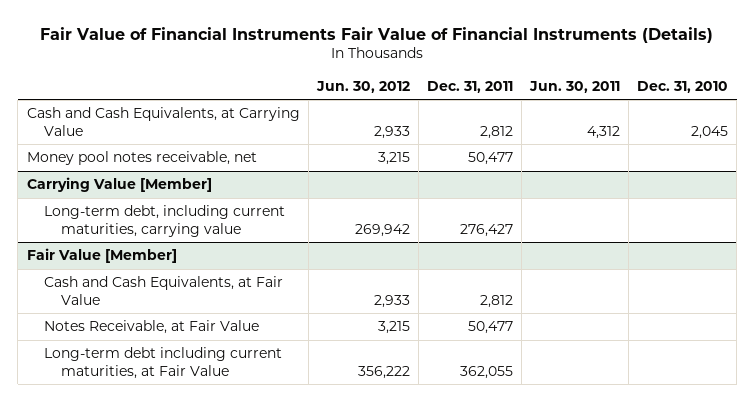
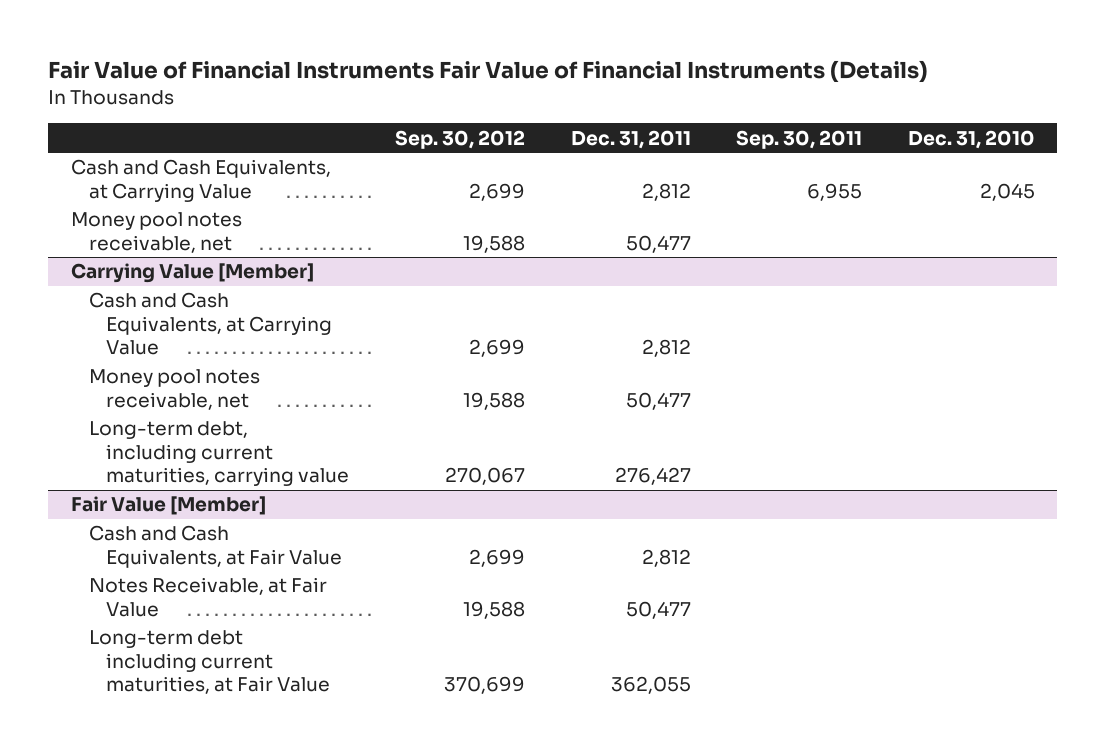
[315,80,410,93] Jun. 30, 2012 -> none
[528,80,620,93] Jun. 30, 2011 -> none
none -> [394,129,525,149] Sep. 30, 2012
none -> [736,129,863,149] Sep. 30, 2011
none -> [88,292,333,356] Cash and Cash Equivalents, at Carrying Value
none -> [88,369,260,410] Money pool notes receivable, net

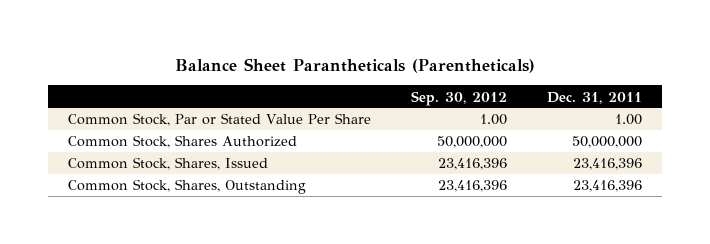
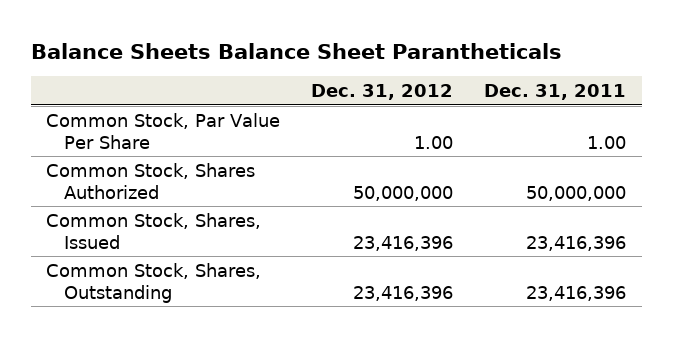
[175,57,536,73] Balance Sheet Parantheticals (Parentheticals) -> [31,42,563,59] Balance Sheets Balance Sheet Parantheticals
[411,90,508,106] Sep. 30, 2012 -> none
none -> [311,83,454,100] Dec. 31, 2012
[68,113,372,127] Common Stock, Par or Stated Value Per Share -> [46,112,281,149] Common Stock, Par Value Per Share

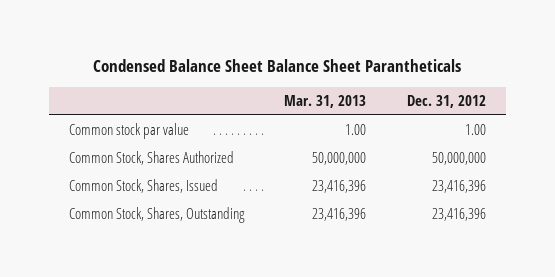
[31,42,563,59] Balance Sheets Balance Sheet Parantheticals -> [93,58,462,72] Condensed Balance Sheet Balance Sheet Parantheticals
[484,83,627,100] Dec. 31, 2011 -> none
none -> [284,95,367,109] Mar. 31, 2013
[46,112,281,149] Common Stock, Par Value Per Share -> [68,123,189,140] Common stock par value

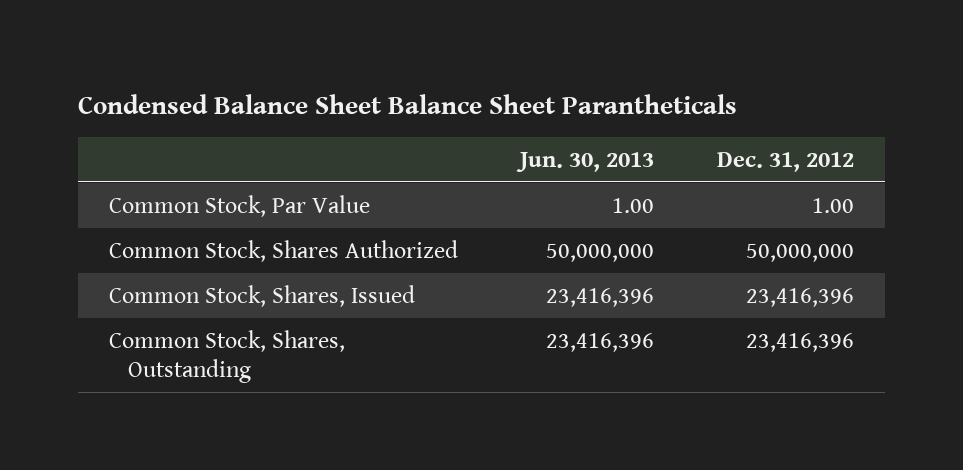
[284,95,367,109] Mar. 31, 2013 -> none
none -> [516,151,655,172] Jun. 30, 2013
[68,123,189,140] Common stock par value -> [108,194,370,217] Common Stock, Par Value

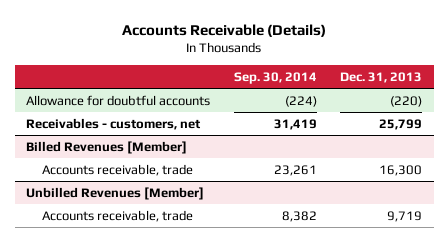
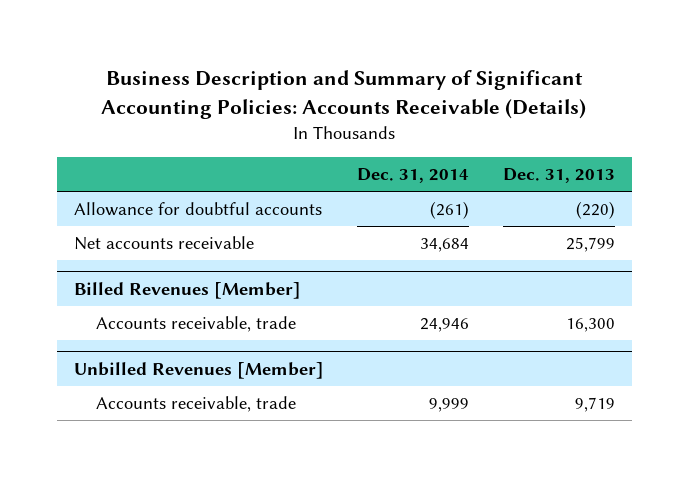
[122,23,327,37] Accounts Receivable (Details) -> [101,70,587,119] Business Description and Summary of Significant Accounting Policies: Accounts Receivable (Details)
[233,71,317,84] Sep. 30, 2014 -> none
none -> [357,167,470,183] Dec. 31, 2014
[26,117,202,130] Receivables - customers, net -> [73,236,254,251] Net accounts receivable

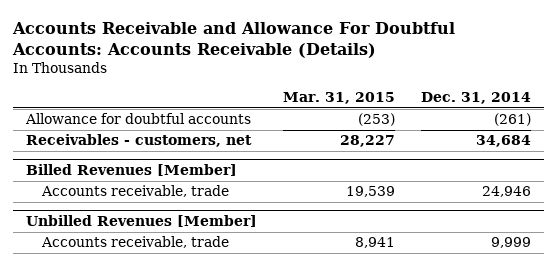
[101,70,587,119] Business Description and Summary of Significant Accounting Policies: Accounts Receivable (Details) -> [11,21,455,58] Accounts Receivable and Allowance For Doubtful Accounts: Accounts Receivable (Details)
[503,167,616,183] Dec. 31, 2013 -> none
none -> [283,92,396,105] Mar. 31, 2015
[73,236,254,251] Net accounts receivable -> [25,134,252,148] Receivables - customers, net

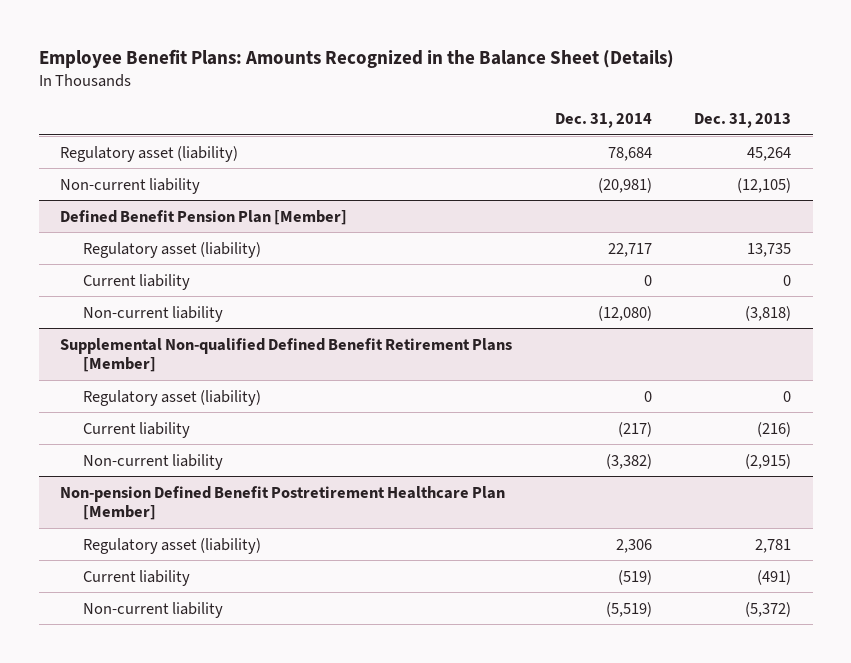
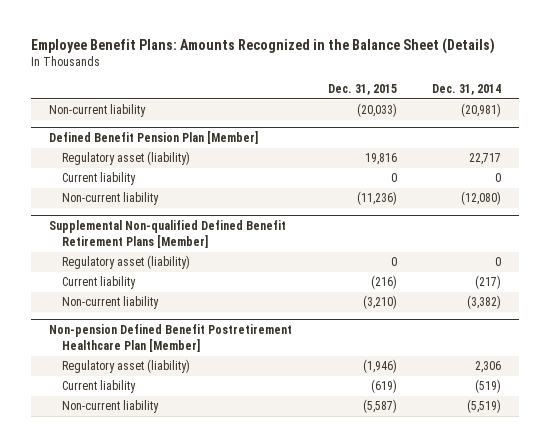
[694,112,792,128] Dec. 31, 2013 -> none
none -> [327,84,397,96] Dec. 31, 2015
[60,145,239,162] Regulatory asset (liability) -> none

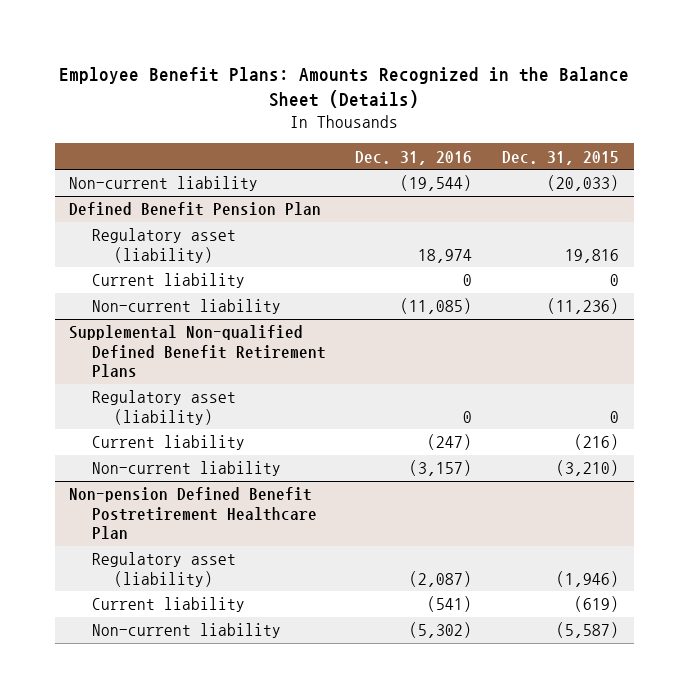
[432,84,502,96] Dec. 31, 2014 -> none
none -> [355,150,473,165] Dec. 31, 2016
[48,131,258,145] Defined Benefit Pension Plan [Member] -> [69,202,322,217] Defined Benefit Pension Plan
[48,220,286,248] Supplemental Non-qualified Defined Benefit Retirement Plans [Member] -> [69,325,326,378] Supplemental Non-qualified Defined Benefit Retirement Plans
[48,324,292,352] Non-pension Defined Benefit Postretirement Healthcare Plan [Member] -> [69,487,317,540] Non-pension Defined Benefit Postretirement Healthcare Plan

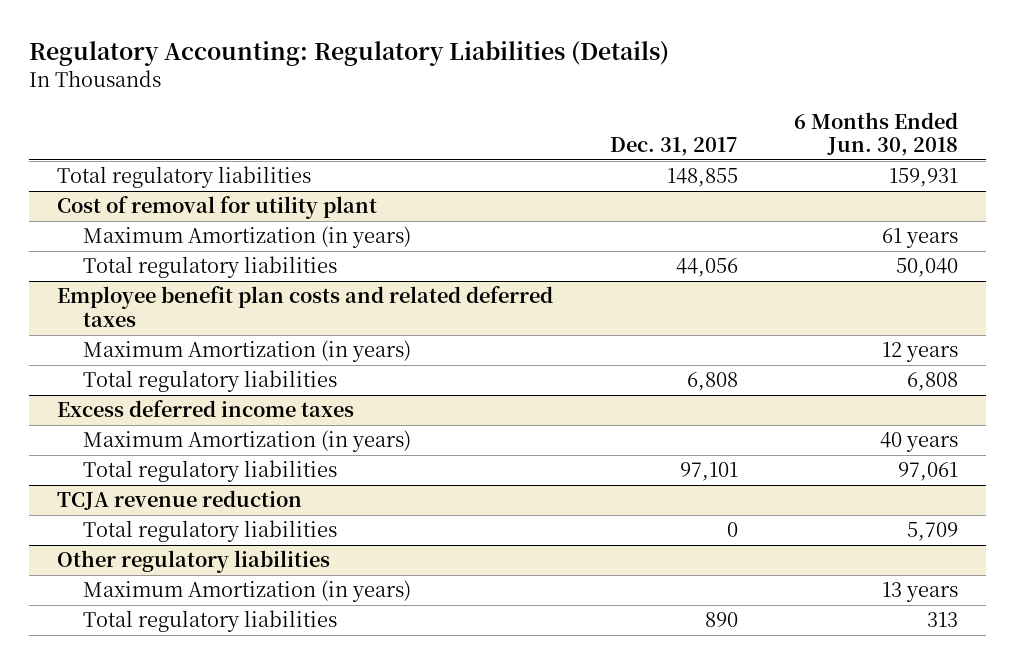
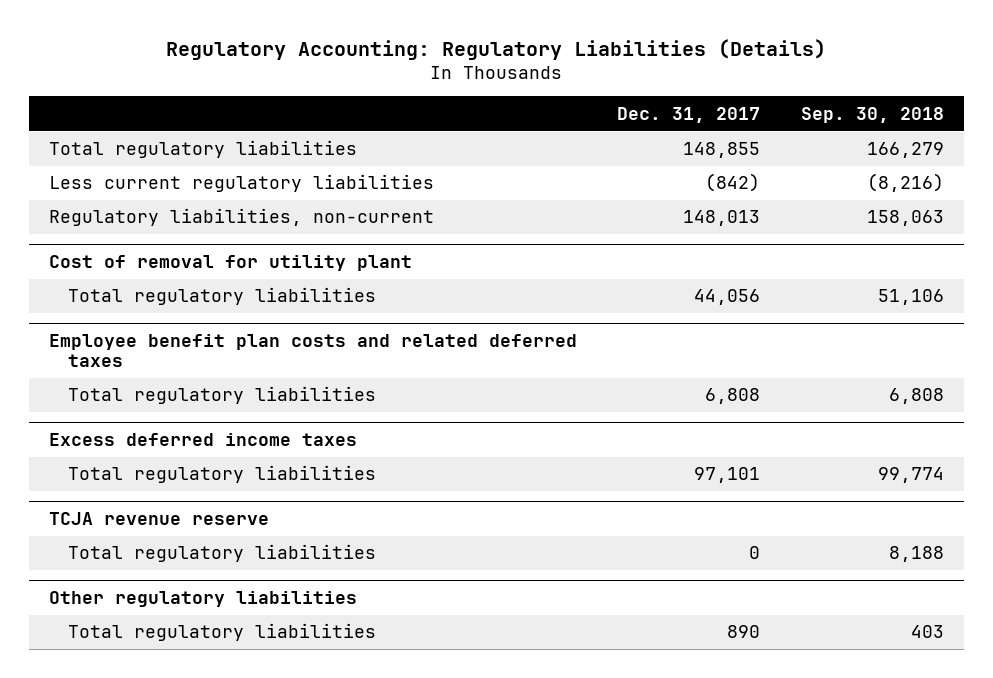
[793,111,958,157] 6 Months Ended Jun. 30, 2018 -> none
none -> [800,106,944,123] Sep. 30, 2018
none -> [48,174,434,193] Less current regulatory liabilities
none -> [48,208,434,227] Regulatory liabilities, non-current
[82,226,411,249] Maximum Amortization (in years) -> none
[82,340,411,363] Maximum Amortization (in years) -> none
[82,430,411,453] Maximum Amortization (in years) -> none
[57,490,303,511] TCJA revenue reduction -> [48,511,269,525] TCJA revenue reserve
[82,580,411,603] Maximum Amortization (in years) -> none

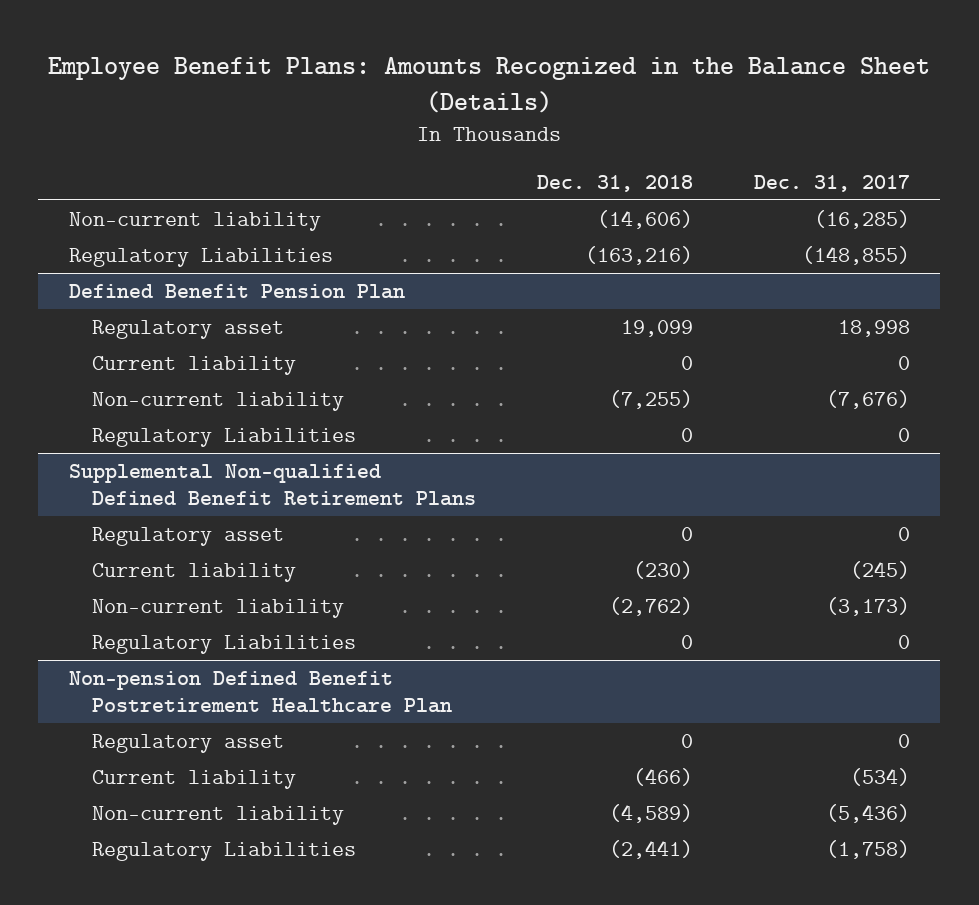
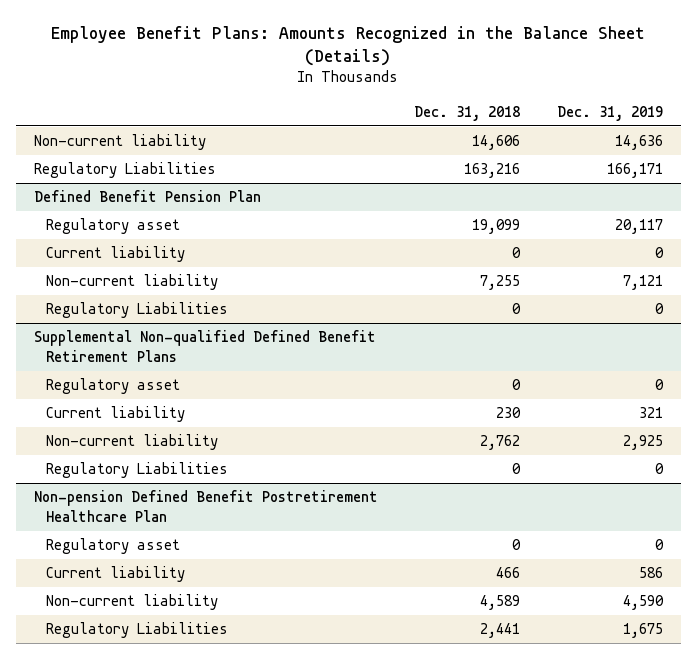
[753,174,910,192] Dec. 31, 2017 -> none
none -> [556,105,663,121] Dec. 31, 2019
[596,210,693,230] (14,606) -> [472,135,521,151] 14,606
[584,246,693,266] (163,216) -> [464,163,521,179] 163,216
[608,390,693,410] (7,255) -> [480,275,521,291] 7,255
[632,561,693,580] (230) -> [496,407,522,419] 230
[608,597,693,617] (2,762) -> [480,435,521,451] 2,762
[632,768,693,787] (466) -> [496,567,521,579] 466
[608,804,693,824] (4,589) -> [480,595,521,611] 4,589
[608,840,693,860] (2,441) -> [480,623,521,639] 2,441

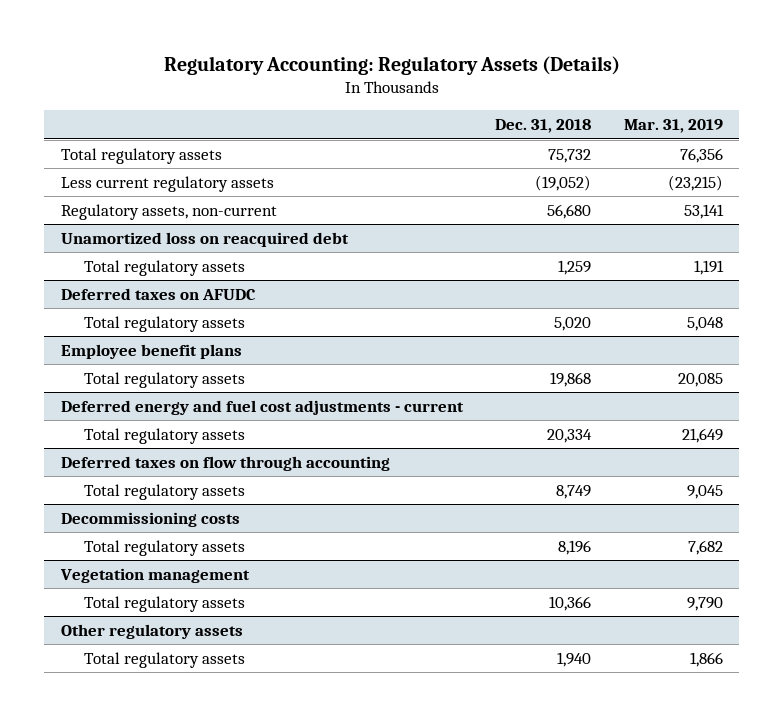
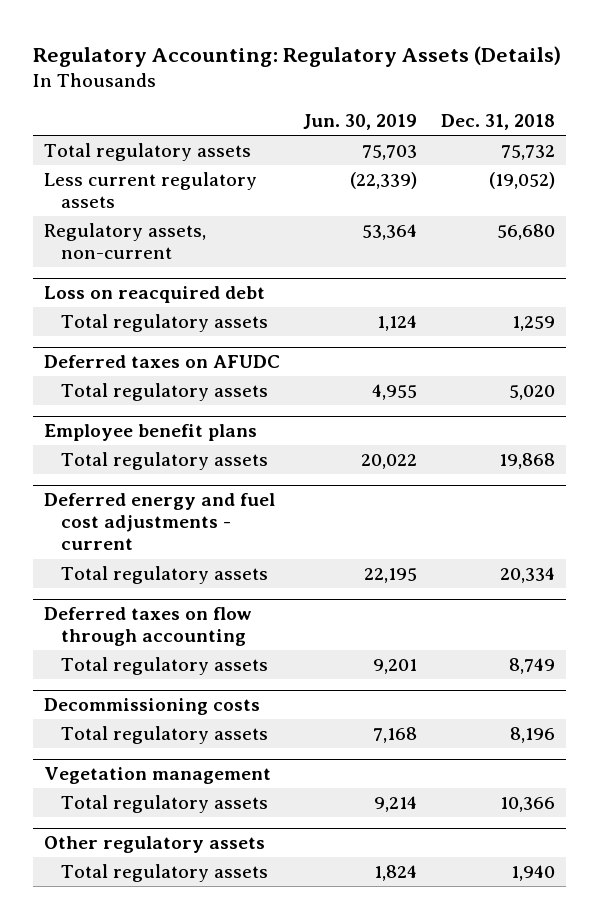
[623,119,723,134] Mar. 31, 2019 -> none
none -> [303,114,418,131] Jun. 30, 2019
[60,231,349,247] Unamortized loss on reacquired debt -> [44,286,266,304] Loss on reacquired debt

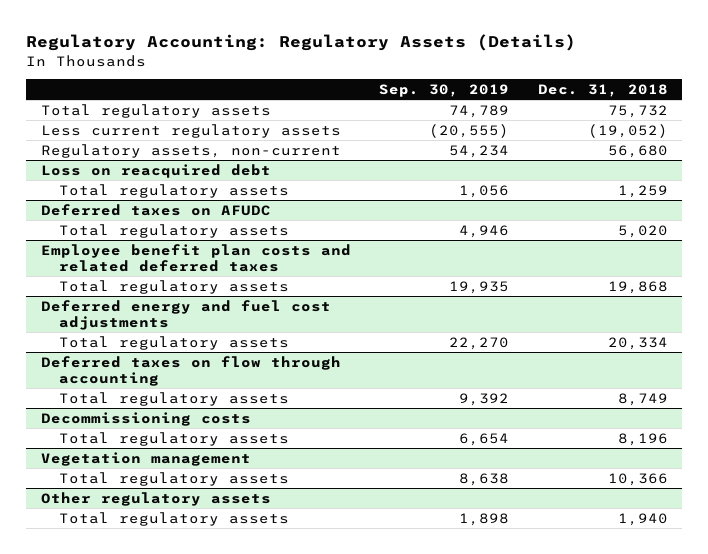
[303,114,418,131] Jun. 30, 2019 -> none
none -> [379,83,510,97] Sep. 30, 2019
[44,424,258,442] Employee benefit plans -> [40,243,351,272] Employee benefit plan costs and related deferred taxes
[44,493,276,551] Deferred energy and fuel cost adjustments - current -> [40,299,331,330] Deferred energy and fuel cost adjustments

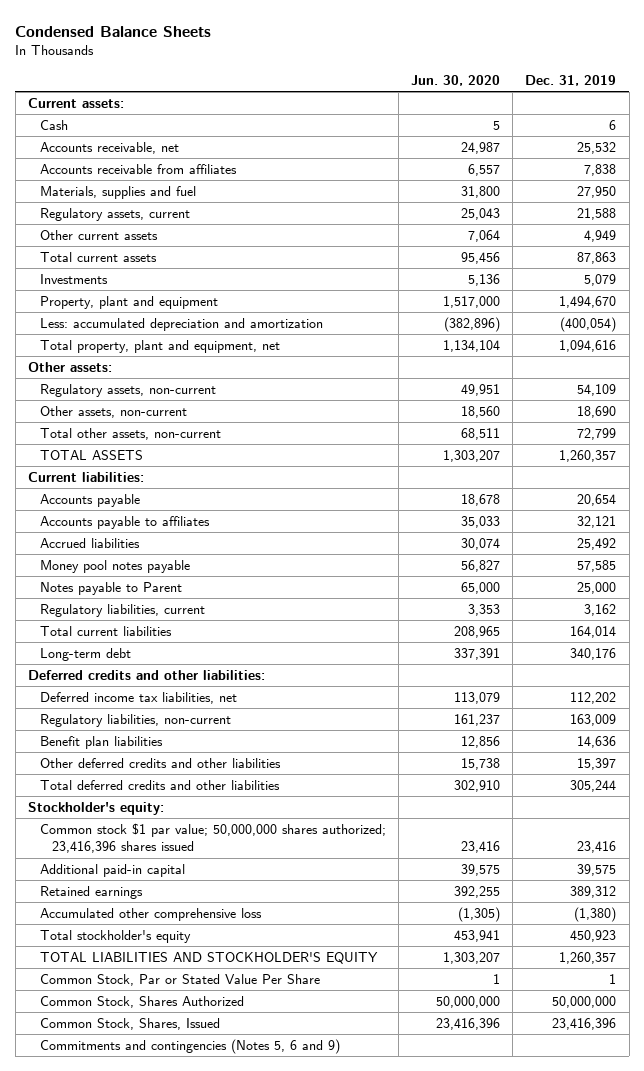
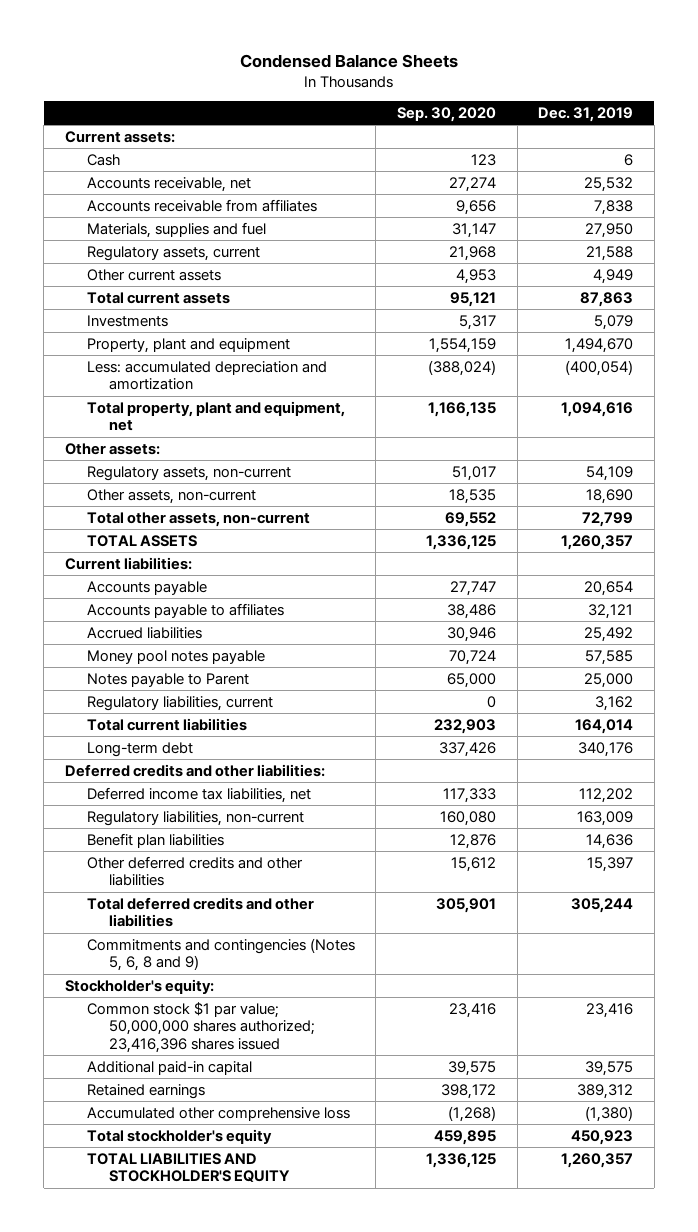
[411,74,501,86] Jun. 30, 2020 -> none
none -> [396,107,496,123] Sep. 30, 2020
none -> [86,937,355,972] Commitments and contingencies (Notes 5, 6, 8 and 9)
[39,974,320,987] Common Stock, Par or Stated Value Per Share -> none
[39,996,244,1009] Common Stock, Shares Authorized -> none
[39,1018,220,1031] Common Stock, Shares, Issued -> none
[39,1039,340,1055] Commitments and contingencies (Notes 5, 6 and 9) -> none

